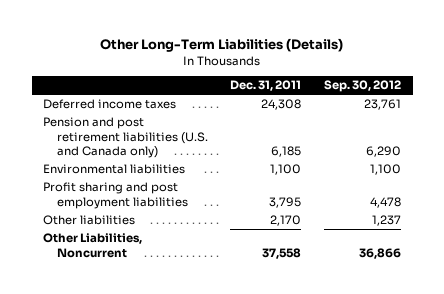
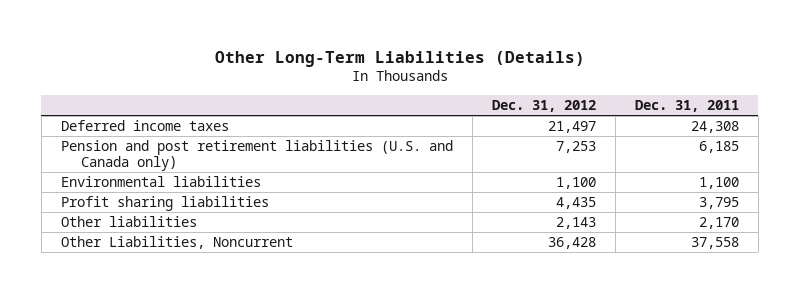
[324,80,402,93] Sep. 30, 2012 -> none
none -> [491,100,596,113] Dec. 31, 2012
[43,182,188,209] Profit sharing and post employment liabilities -> [60,196,269,212] Profit sharing liabilities

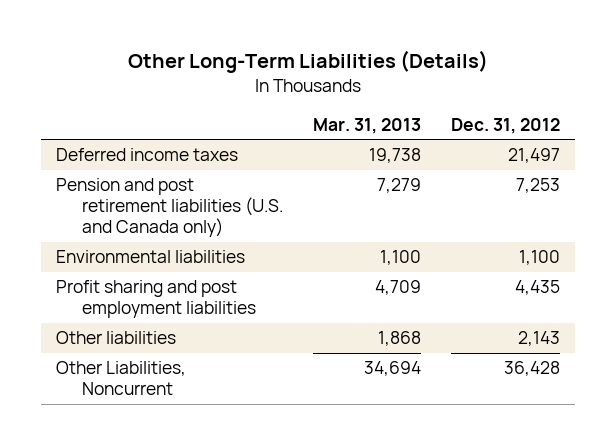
[634,100,739,113] Dec. 31, 2011 -> none
none -> [313,117,422,134] Mar. 31, 2013
[60,196,269,212] Profit sharing liabilities -> [56,280,257,319] Profit sharing and post employment liabilities

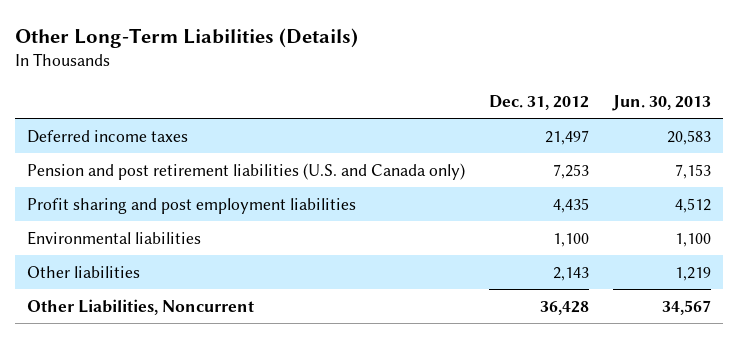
[313,117,422,134] Mar. 31, 2013 -> none
none -> [611,95,711,112] Jun. 30, 2013
[56,250,246,264] Environmental liabilities -> [27,230,202,245] Environmental liabilities

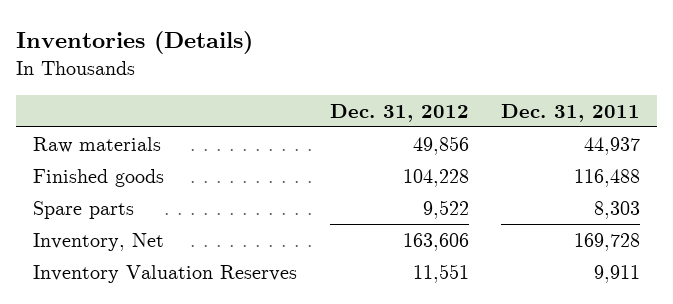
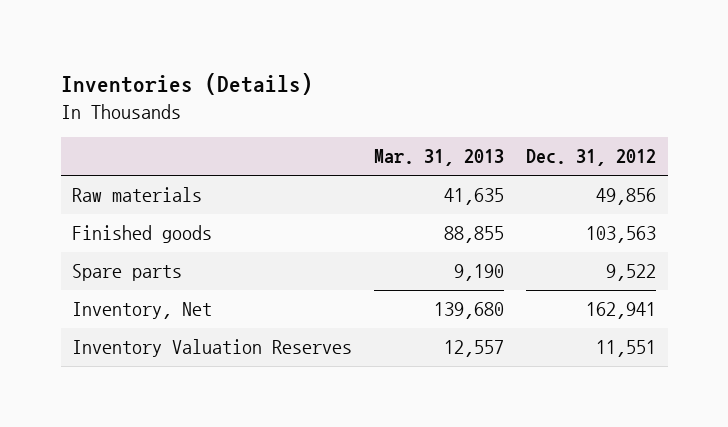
[501,103,641,122] Dec. 31, 2011 -> none
none -> [374,149,505,167] Mar. 31, 2013
[402,168,469,187] 104,228 -> [586,226,657,244] 103,563
[402,232,469,251] 163,606 -> [586,302,657,320] 162,941

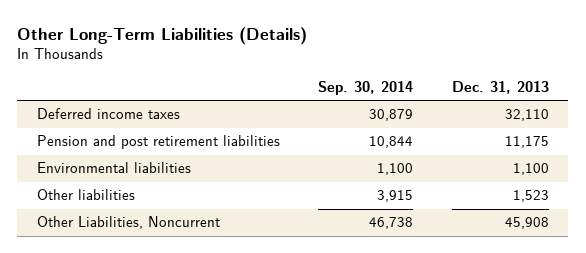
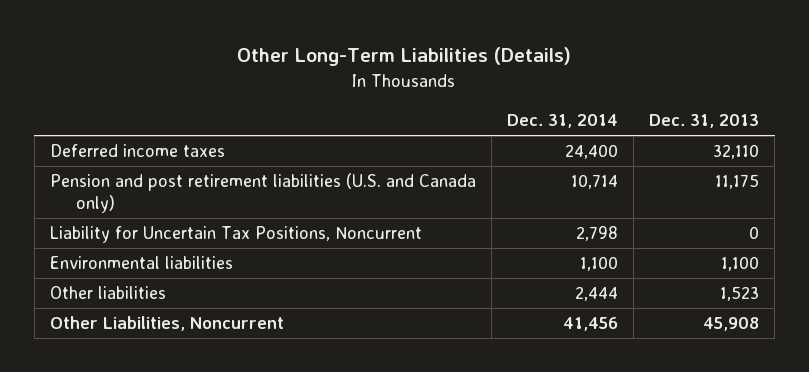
[318,81,414,96] Sep. 30, 2014 -> none
none -> [506,114,618,129] Dec. 31, 2014
[36,135,280,150] Pension and post retirement liabilities -> [49,173,476,214] Pension and post retirement liabilities (U.S. and Canada only)
none -> [49,226,422,244] Liability for Uncertain Tax Positions, Noncurrent

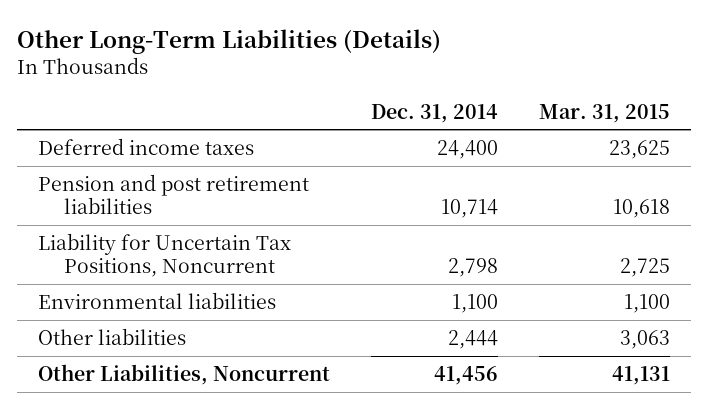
[649,114,760,129] Dec. 31, 2013 -> none
none -> [539,103,671,123] Mar. 31, 2015
[49,173,476,214] Pension and post retirement liabilities (U.S. and Canada only) -> [37,174,309,214] Pension and post retirement liabilities

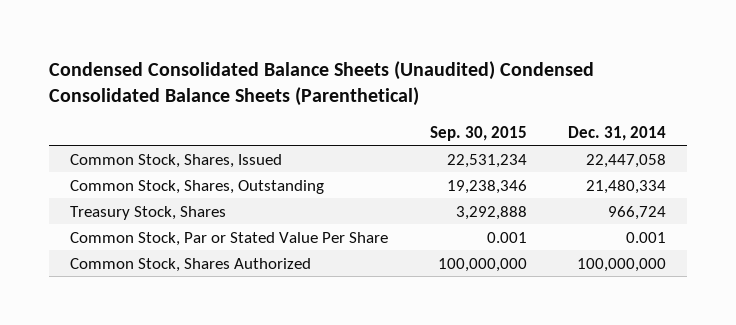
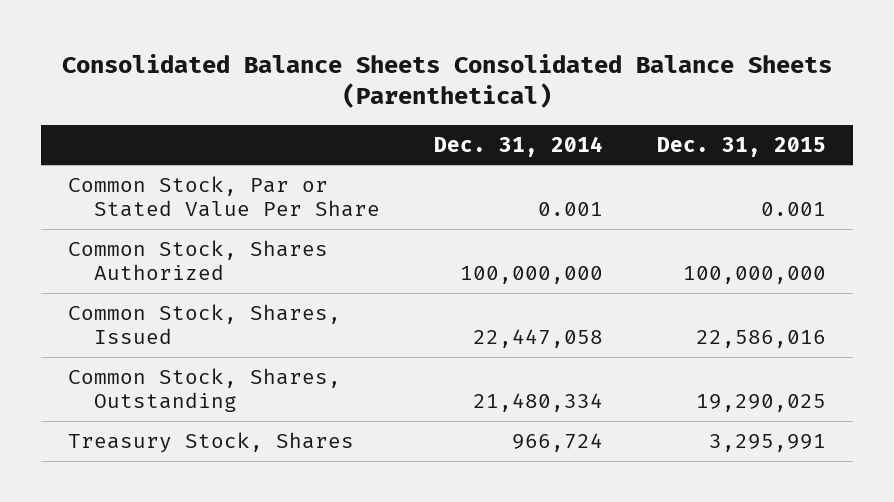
[49,60,595,106] Condensed Consolidated Balance Sheets (Unaudited) Condensed Consolidated Balance Sheets (Parenthetical) -> [62,53,833,109] Consolidated Balance Sheets Consolidated Balance Sheets (Parenthetical)
[429,125,527,141] Sep. 30, 2015 -> none
none -> [656,136,826,157] Dec. 31, 2015
[70,231,389,246] Common Stock, Par or Stated Value Per Share -> [68,175,381,218] Common Stock, Par or Stated Value Per Share
[70,257,312,272] Common Stock, Shares Authorized -> [68,239,329,281] Common Stock, Shares Authorized

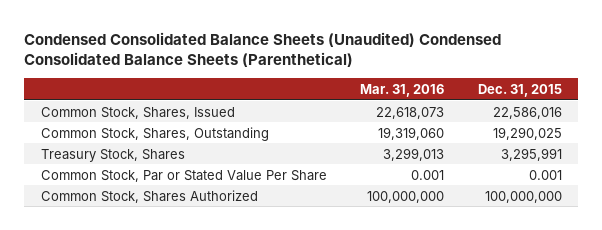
[62,53,833,109] Consolidated Balance Sheets Consolidated Balance Sheets (Parenthetical) -> [24,31,502,68] Condensed Consolidated Balance Sheets (Unaudited) Condensed Consolidated Balance Sheets (Parenthetical)
[434,135,604,157] Dec. 31, 2014 -> none
none -> [360,84,445,98] Mar. 31, 2016
[68,175,381,218] Common Stock, Par or Stated Value Per Share -> [40,169,327,182] Common Stock, Par or Stated Value Per Share
[68,239,329,281] Common Stock, Shares Authorized -> [40,189,258,203] Common Stock, Shares Authorized

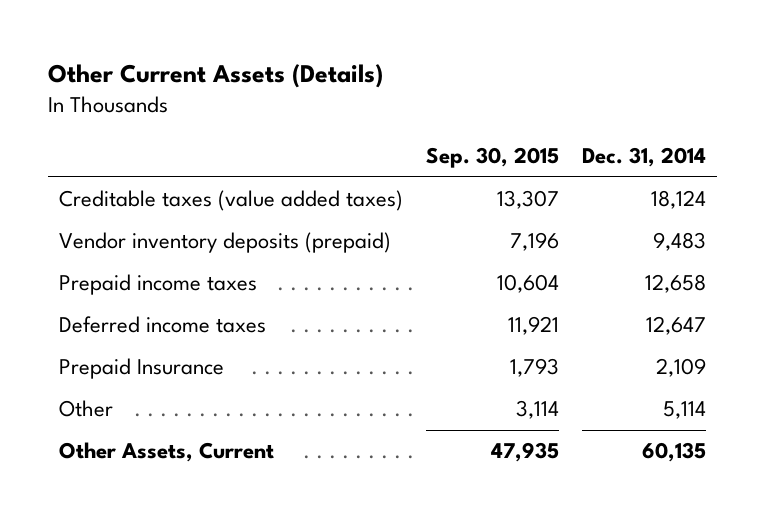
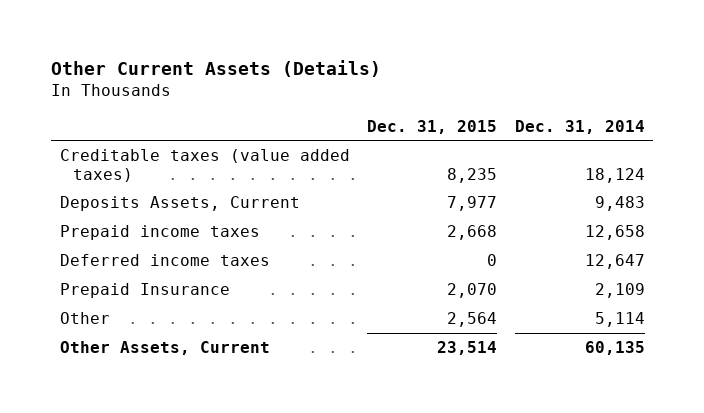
[425,146,559,168] Sep. 30, 2015 -> none
none -> [367,119,498,134] Dec. 31, 2015
[59,232,392,254] Vendor inventory deposits (prepaid) -> [59,196,300,212] Deposits Assets, Current

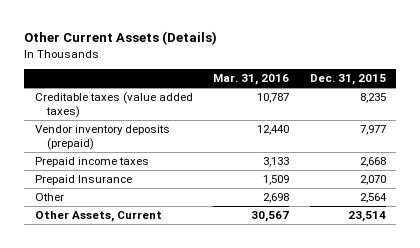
[514,119,645,134] Dec. 31, 2014 -> none
none -> [213,74,290,86] Mar. 31, 2016
[59,196,300,212] Deposits Assets, Current -> [34,125,170,151] Vendor inventory deposits (prepaid)
[59,254,270,267] Deferred income taxes -> none

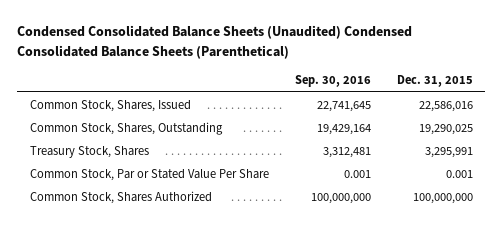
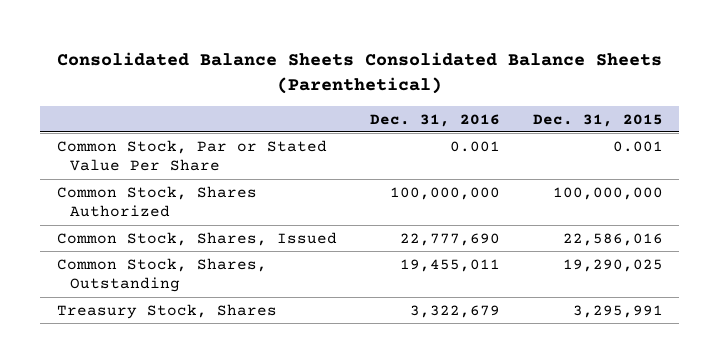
[17,25,413,59] Condensed Consolidated Balance Sheets (Unaudited) Condensed Consolidated Balance Sheets (Parenthetical) -> [56,52,662,95] Consolidated Balance Sheets Consolidated Balance Sheets (Parenthetical)
[294,74,371,87] Sep. 30, 2016 -> none
none -> [369,113,500,127] Dec. 31, 2016
[30,168,270,181] Common Stock, Par or Stated Value Per Share -> [56,139,327,172] Common Stock, Par or Stated Value Per Share
[30,190,213,204] Common Stock, Shares Authorized -> [56,185,257,218] Common Stock, Shares Authorized

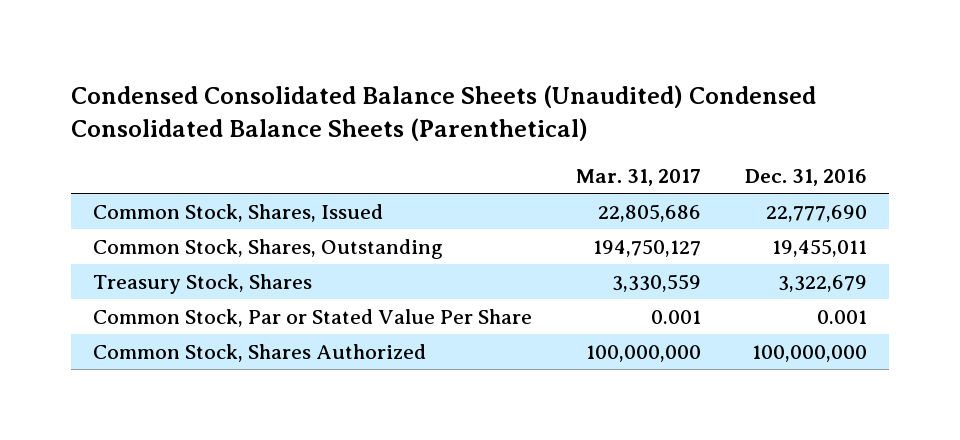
[56,52,662,95] Consolidated Balance Sheets Consolidated Balance Sheets (Parenthetical) -> [71,85,817,142] Condensed Consolidated Balance Sheets (Unaudited) Condensed Consolidated Balance Sheets (Parenthetical)
[532,113,663,127] Dec. 31, 2015 -> none
none -> [576,169,702,187] Mar. 31, 2017
[56,139,327,172] Common Stock, Par or Stated Value Per Share -> [93,308,533,327] Common Stock, Par or Stated Value Per Share
[56,185,257,218] Common Stock, Shares Authorized -> [93,343,427,362] Common Stock, Shares Authorized

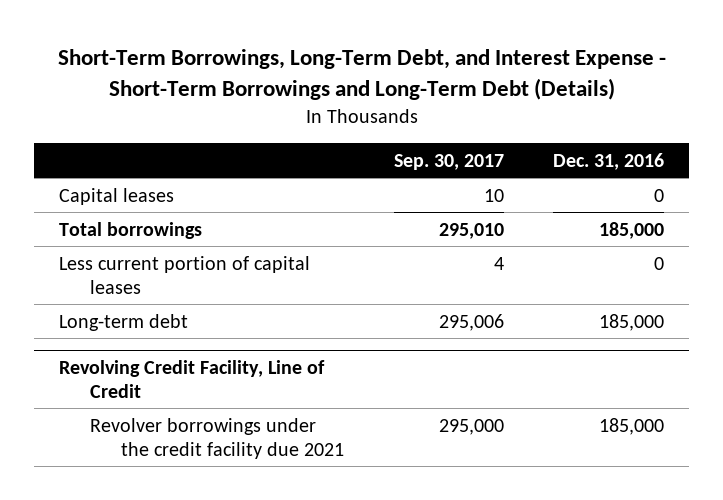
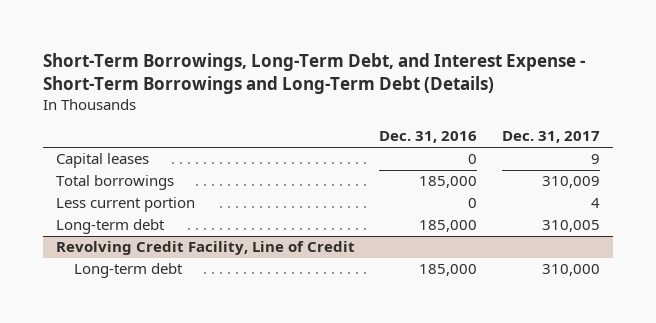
[393,153,504,170] Sep. 30, 2017 -> none
none -> [502,131,601,144] Dec. 31, 2017
[58,255,310,294] Less current portion of capital leases -> [55,197,195,213] Less current portion
[89,417,345,459] Revolver borrowings under the credit facility due 2021 -> [74,263,184,279] Long-term debt

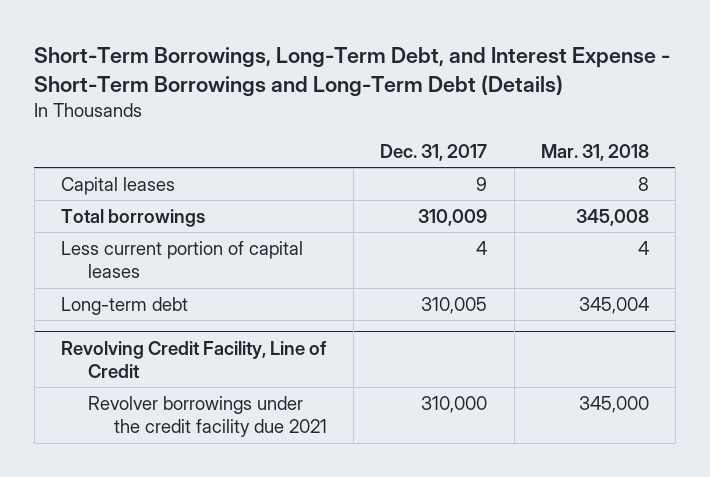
[379,131,478,144] Dec. 31, 2016 -> none
none -> [540,144,649,162] Mar. 31, 2018
[55,197,195,213] Less current portion -> [60,240,303,279] Less current portion of capital leases
[74,263,184,279] Long-term debt -> [87,395,328,438] Revolver borrowings under the credit facility due 2021

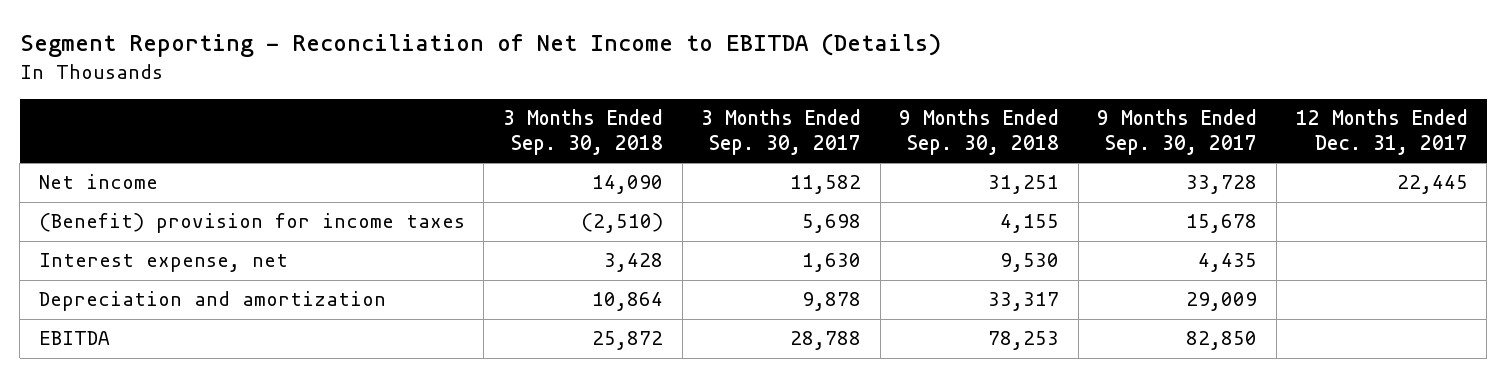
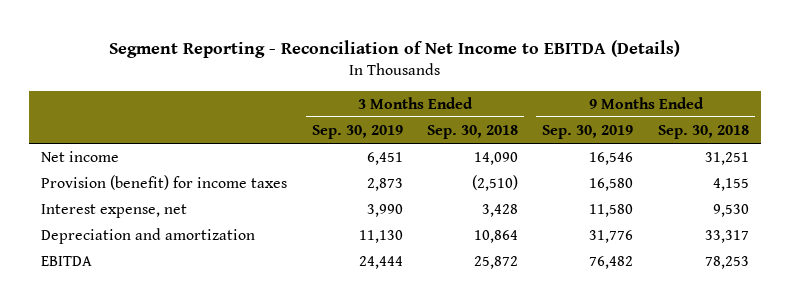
[701,109,862,156] 3 Months Ended Sep. 30, 2017 -> none
[1097,109,1258,156] 9 Months Ended Sep. 30, 2017 -> none
[1295,109,1468,156] 12 Months Ended Dec. 31, 2017 -> none
none -> [311,124,403,139] Sep. 30, 2019
none -> [542,124,634,139] Sep. 30, 2019
[38,213,465,234] (Benefit) provision for income taxes -> [41,175,288,191] Provision (benefit) for income taxes

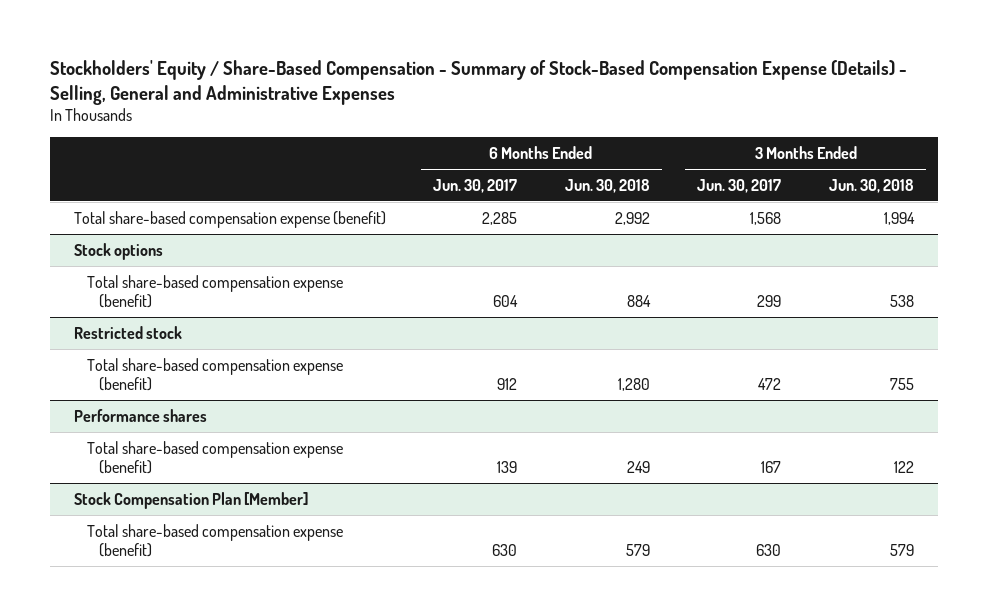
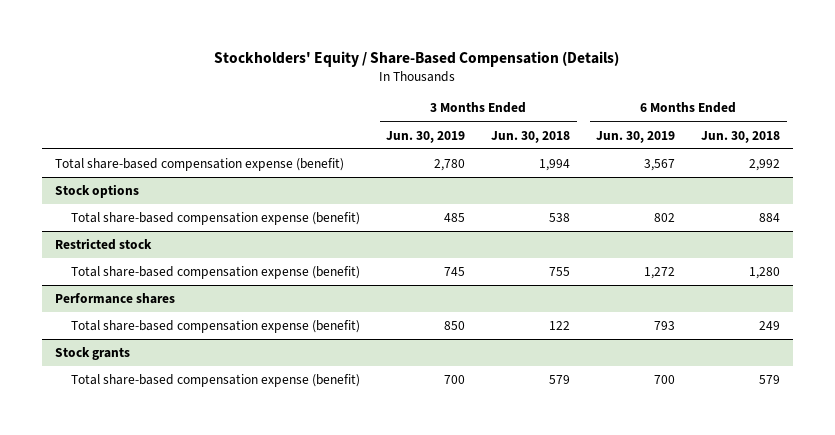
[49,59,907,105] Stockholders' Equity / Share-Based Compensation - Summary of Stock-Based Compensation Expense (Details) - Selling, General and Administrative Expenses -> [214,50,620,67] Stockholders' Equity / Share-Based Compensation (Details)
[433,178,518,193] Jun. 30, 2017 -> none
[697,178,782,193] Jun. 30, 2017 -> none
none -> [386,130,466,143] Jun. 30, 2019
none -> [596,130,676,143] Jun. 30, 2019
[73,491,308,509] Stock Compensation Plan [Member] -> [54,347,130,361] Stock grants

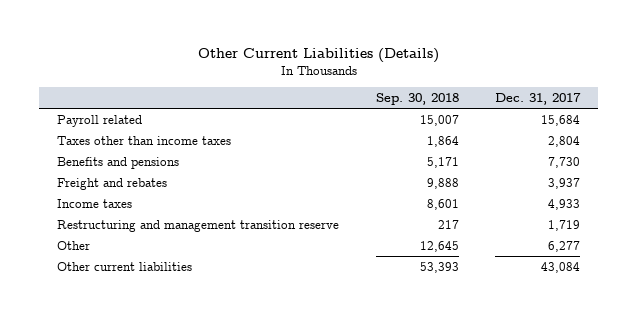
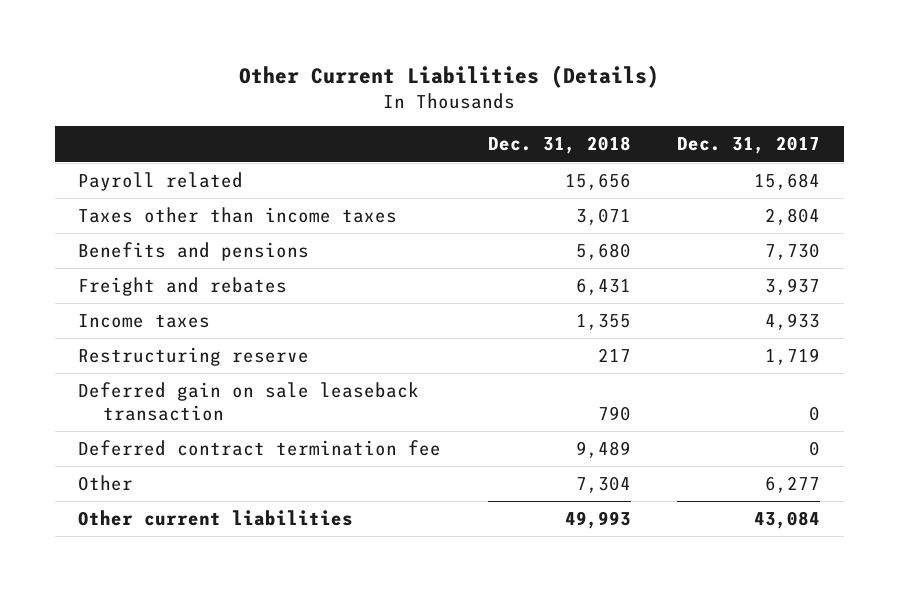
[375,93,459,106] Sep. 30, 2018 -> none
none -> [487,136,631,155] Dec. 31, 2018
[57,219,340,232] Restructuring and management transition reserve -> [77,347,309,367] Restructuring reserve
none -> [77,382,419,421] Deferred gain on sale leaseback transaction
none -> [77,440,441,457] Deferred contract termination fee

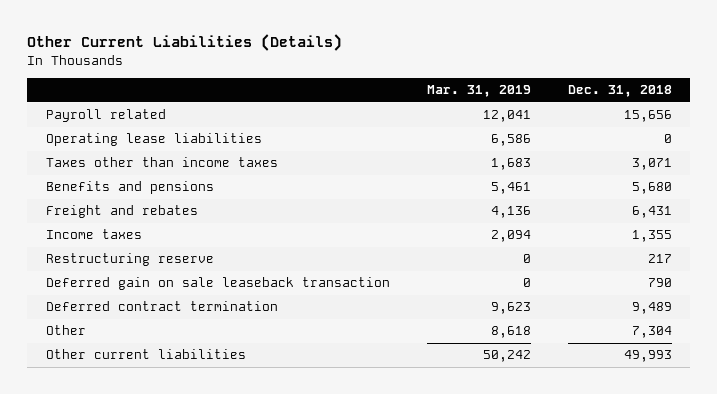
[677,136,821,155] Dec. 31, 2017 -> none
none -> [426,85,531,98] Mar. 31, 2019
none -> [45,133,262,147] Operating lease liabilities
[77,440,441,457] Deferred contract termination fee -> [45,301,278,312] Deferred contract termination

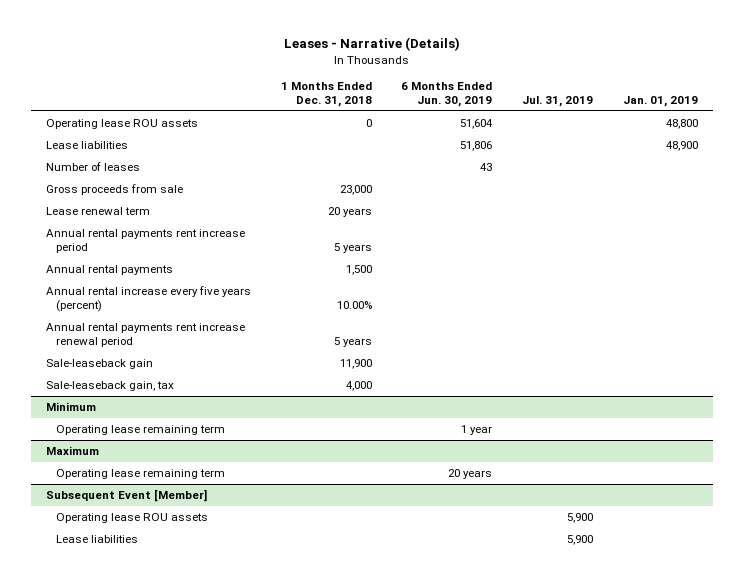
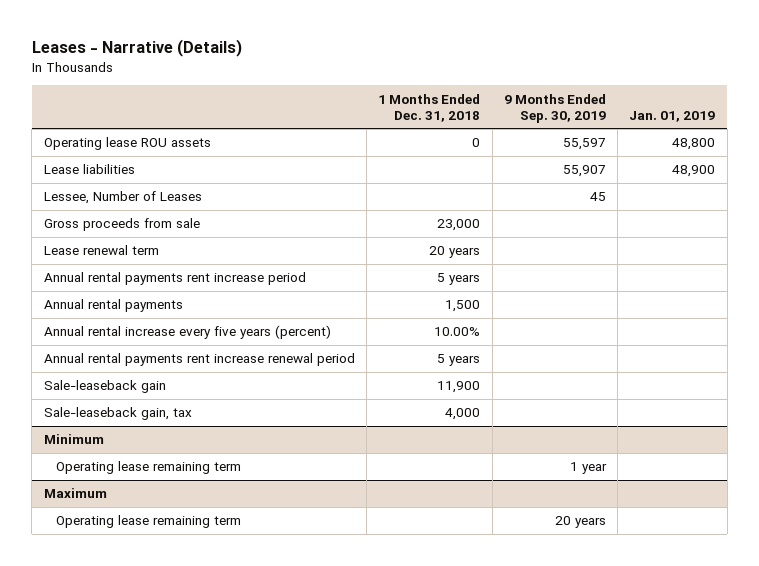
[401,82,493,107] 6 Months Ended Jun. 30, 2019 -> none
[522,95,594,107] Jul. 31, 2019 -> none
none -> [503,93,606,124] 9 Months Ended Sep. 30, 2019
[45,161,140,171] Number of leases -> [43,191,202,205] Lessee, Number of Leases
[45,488,207,502] Subsequent Event [Member] -> none
[56,512,209,523] Operating lease ROU assets -> none
[56,534,139,543] Lease liabilities -> none

